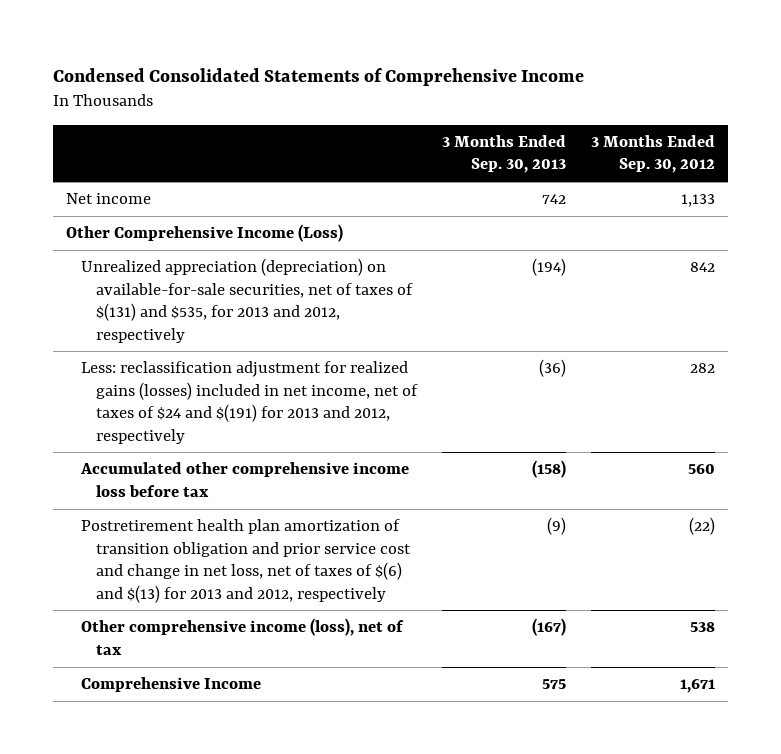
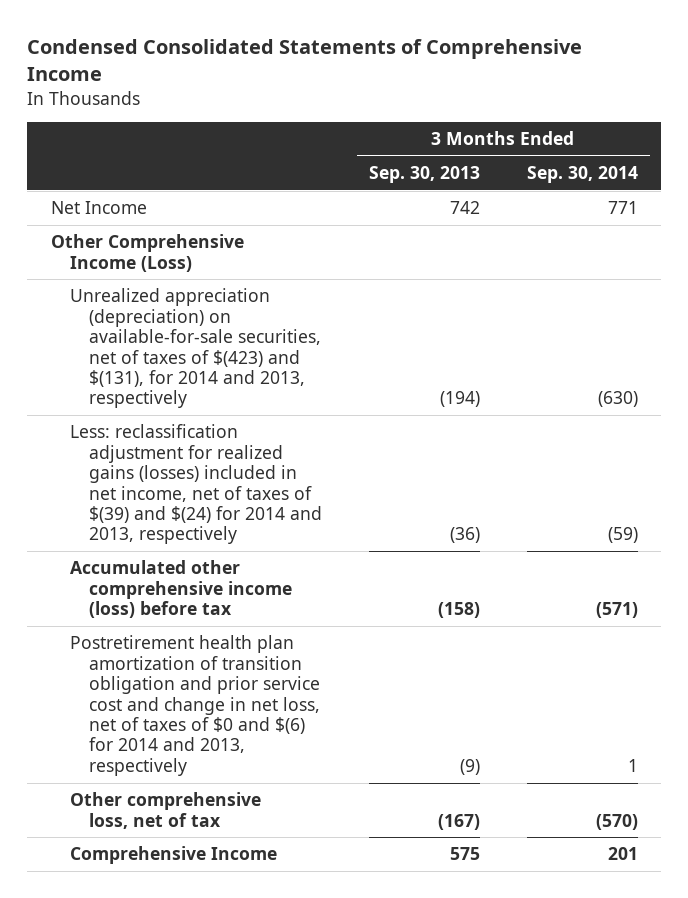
[591,134,716,174] 3 Months Ended Sep. 30, 2012 -> none
none -> [526,166,638,184] Sep. 30, 2014
[65,193,151,205] Net income -> [50,201,147,215] Net Income
[80,258,413,343] Unrealized appreciation (depreciation) on available-for-sale securities, net of taxes of $(131) and $535, for 2013 and 2012, respectively -> [69,288,322,409] Unrealized appreciation (depreciation) on available-for-sale securities, net of taxes of $(423) and $(131), for 2014 and 2013, respectively
[80,361,418,444] Less: reclassification adjustment for realized gains (losses) included in net income, net of taxes of $24 and $(191) for 2013 and 2012, respectively -> [69,424,323,545] Less: reclassification adjustment for realized gains (losses) included in net income, net of taxes of $(39) and $(24) for 2014 and 2013, respectively
[79,462,409,497] Accumulated other comprehensive income loss before tax -> [69,560,293,619] Accumulated other comprehensive income (loss) before tax
[80,519,411,603] Postretirement health plan amortization of transition obligation and prior service cost and change in net loss, net of taxes of $(6) and $(13) for 2013 and 2012, respectively -> [69,635,321,776] Postretirement health plan amortization of transition obligation and prior service cost and change in net loss, net of taxes of $0 and $(6) for 2014 and 2013, respectively
[80,618,404,655] Other comprehensive income (loss), net of tax -> [69,792,261,829] Other comprehensive loss, net of tax

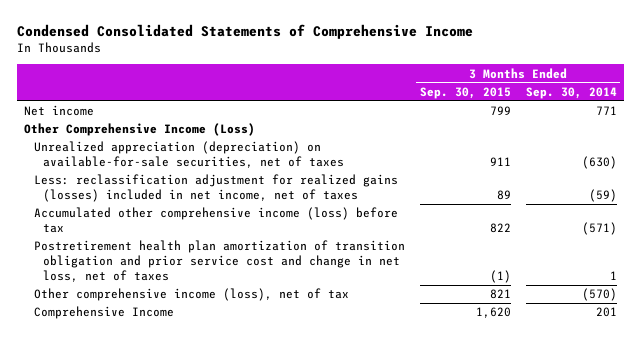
[369,166,481,184] Sep. 30, 2013 -> none
none -> [419,86,511,99] Sep. 30, 2015
[50,201,147,215] Net Income -> [24,105,95,117] Net income
[69,288,322,409] Unrealized appreciation (depreciation) on available-for-sale securities, net of taxes of $(423) and $(131), for 2014 and 2013, respectively -> [33,141,344,169] Unrealized appreciation (depreciation) on available-for-sale securities, net of taxes
[69,424,323,545] Less: reclassification adjustment for realized gains (losses) included in net income, net of taxes of $(39) and $(24) for 2014 and 2013, respectively -> [33,174,398,203] Less: reclassification adjustment for realized gains (losses) included in net income, net of taxes
[69,635,321,776] Postretirement health plan amortization of transition obligation and prior service cost and change in net loss, net of taxes of $0 and $(6) for 2014 and 2013, respectively -> [33,240,405,282] Postretirement health plan amortization of transition obligation and prior service cost and change in net loss, net of taxes
[69,792,261,829] Other comprehensive loss, net of tax -> [33,288,349,302] Other comprehensive income (loss), net of tax

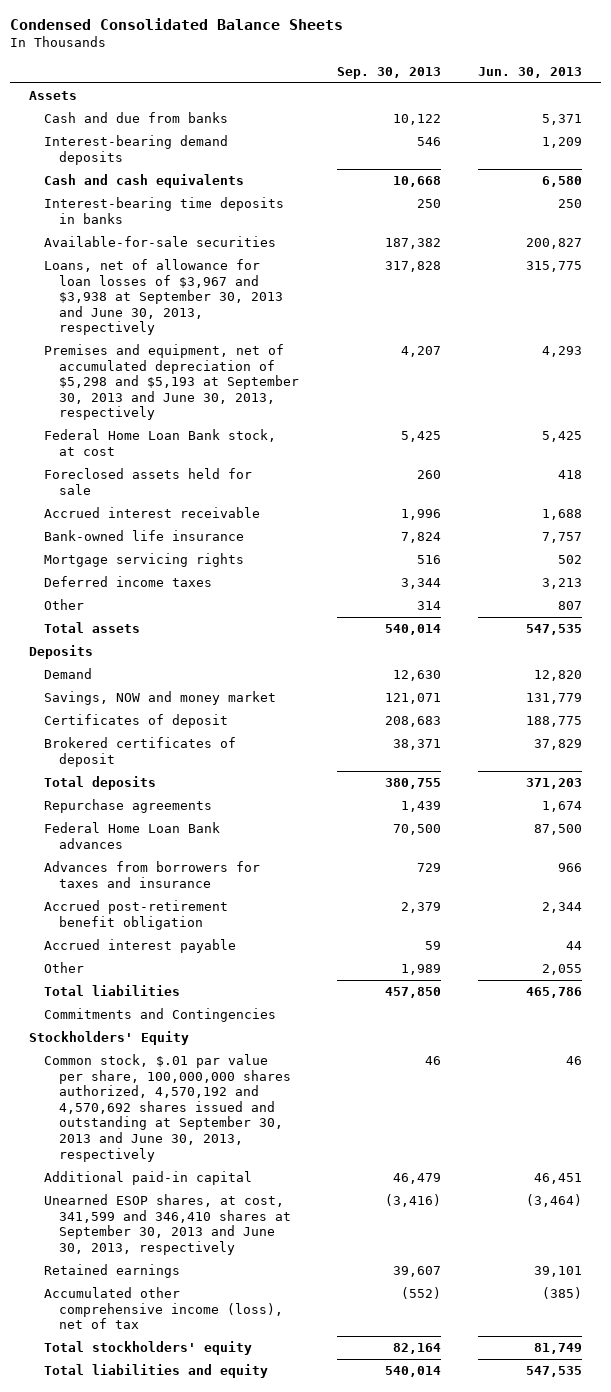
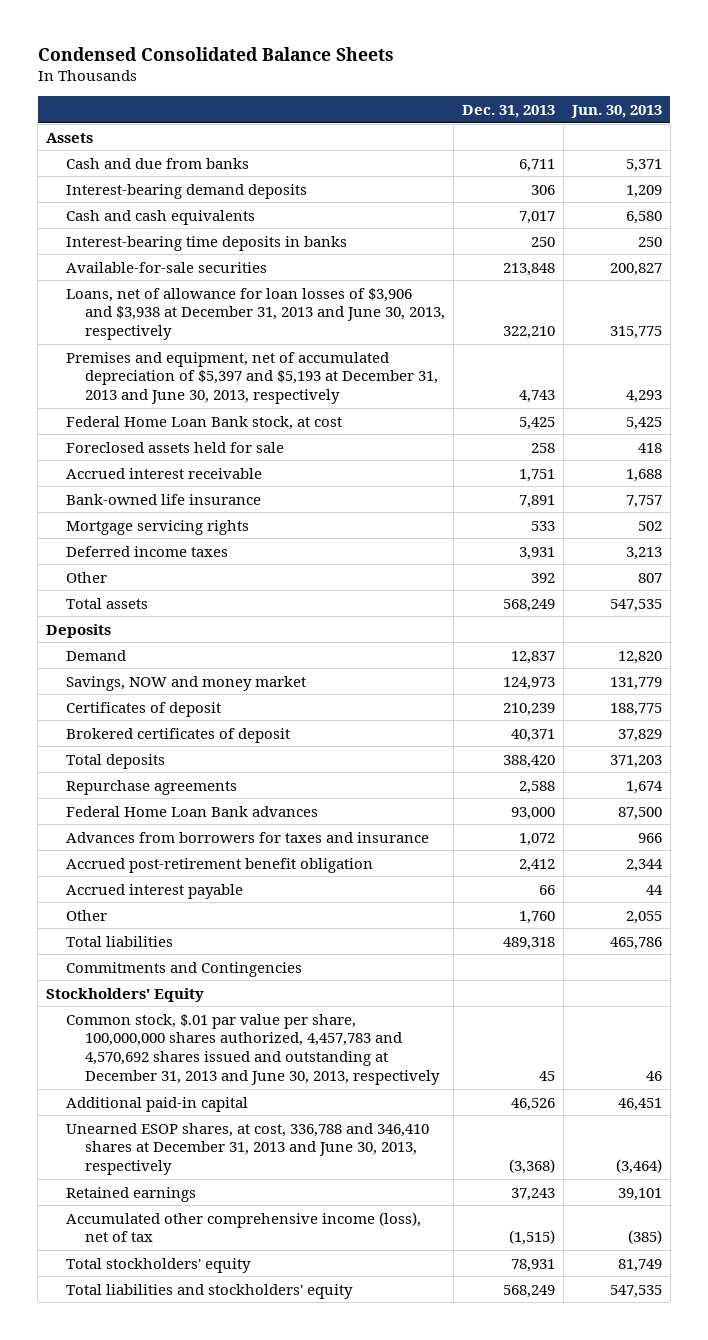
[336,66,441,79] Sep. 30, 2013 -> none
none -> [462,105,556,119] Dec. 31, 2013
[44,259,283,336] Loans, net of allowance for loan losses of $3,967 and $3,938 at September 30, 2013 and June 30, 2013, respectively -> [65,287,446,341] Loans, net of allowance for loan losses of $3,906 and $3,938 at December 31, 2013 and June 30, 2013, respectively
[44,344,299,421] Premises and equipment, net of accumulated depreciation of $5,298 and $5,193 at September 30, 2013 and June 30, 2013, respectively -> [65,351,439,405] Premises and equipment, net of accumulated depreciation of $5,397 and $5,193 at December 31, 2013 and June 30, 2013, respectively
[44,1054,291,1162] Common stock, $.01 par value per share, 100,000,000 shares authorized, 4,570,192 and 4,570,692 shares issued and outstanding at September 30, 2013 and June 30, 2013, respectively -> [65,1013,441,1086] Common stock, $.01 par value per share, 100,000,000 shares authorized, 4,457,783 and 4,570,692 shares issued and outstanding at December 31, 2013 and June 30, 2013, respectively
[44,1194,291,1255] Unearned ESOP shares, at cost, 341,599 and 346,410 shares at September 30, 2013 and June 30, 2013, respectively -> [65,1122,429,1176] Unearned ESOP shares, at cost, 336,788 and 346,410 shares at December 31, 2013 and June 30, 2013, respectively
[44,1364,269,1379] Total liabilities and equity -> [65,1283,353,1299] Total liabilities and stockholders' equity

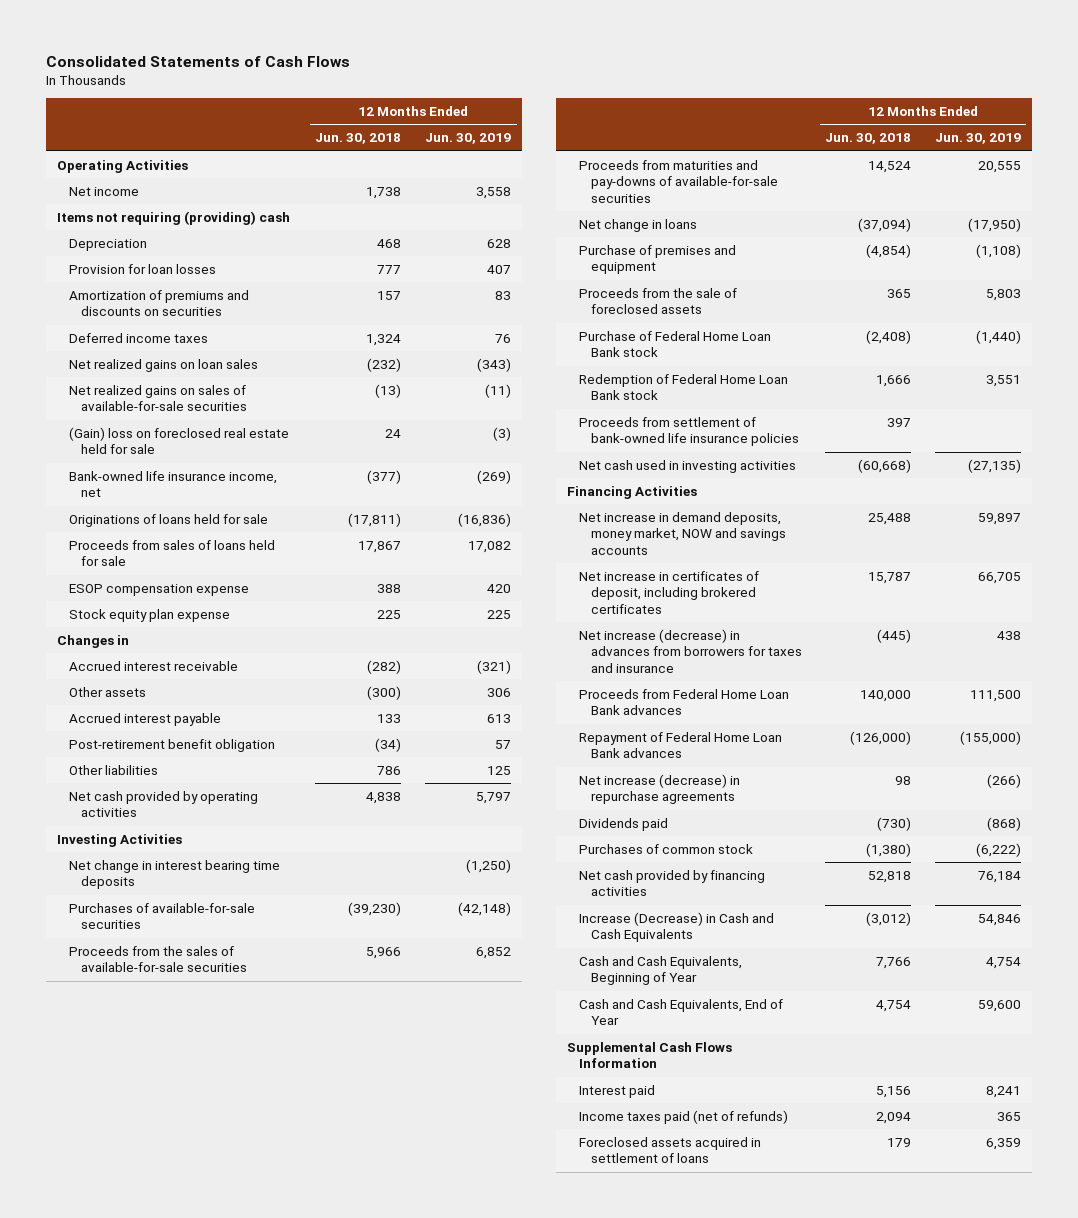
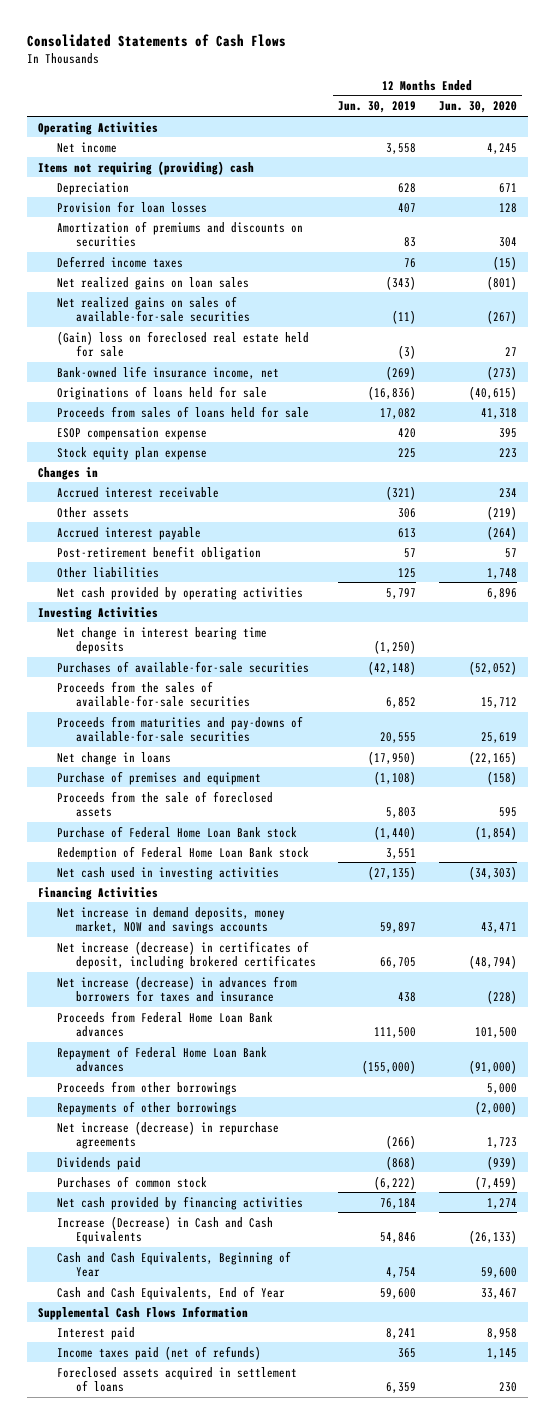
[315,133,402,145] Jun. 30, 2018 -> none
none -> [438,101,517,114] Jun. 30, 2020
[579,416,800,447] Proceeds from settlement of bank-owned life insurance policies -> none
[579,570,760,614] Net increase in certificates of deposit, including brokered certificates -> [56,940,316,970] Net increase (decrease) in certificates of deposit, including brokered certificates
none -> [56,1080,237,1095] Proceeds from other borrowings
none -> [56,1100,237,1115] Repayments of other borrowings

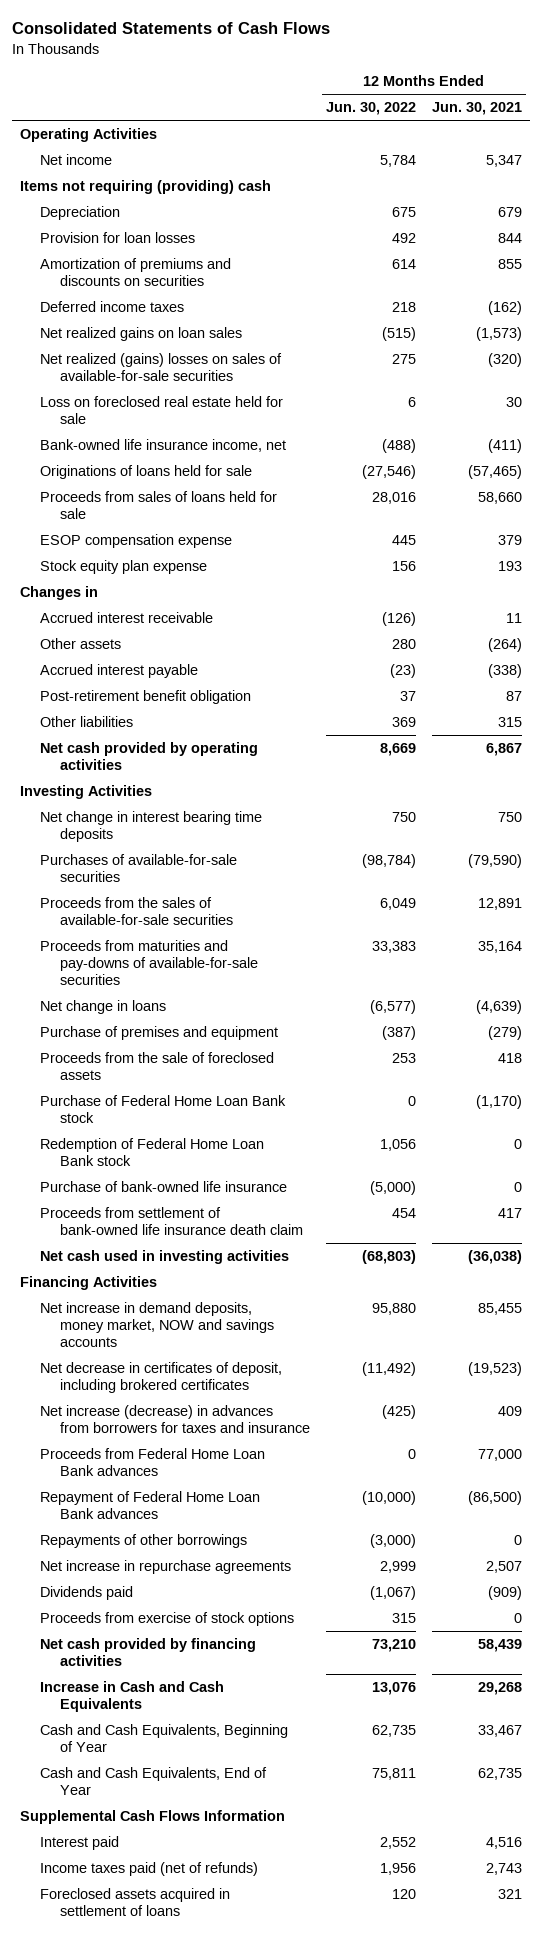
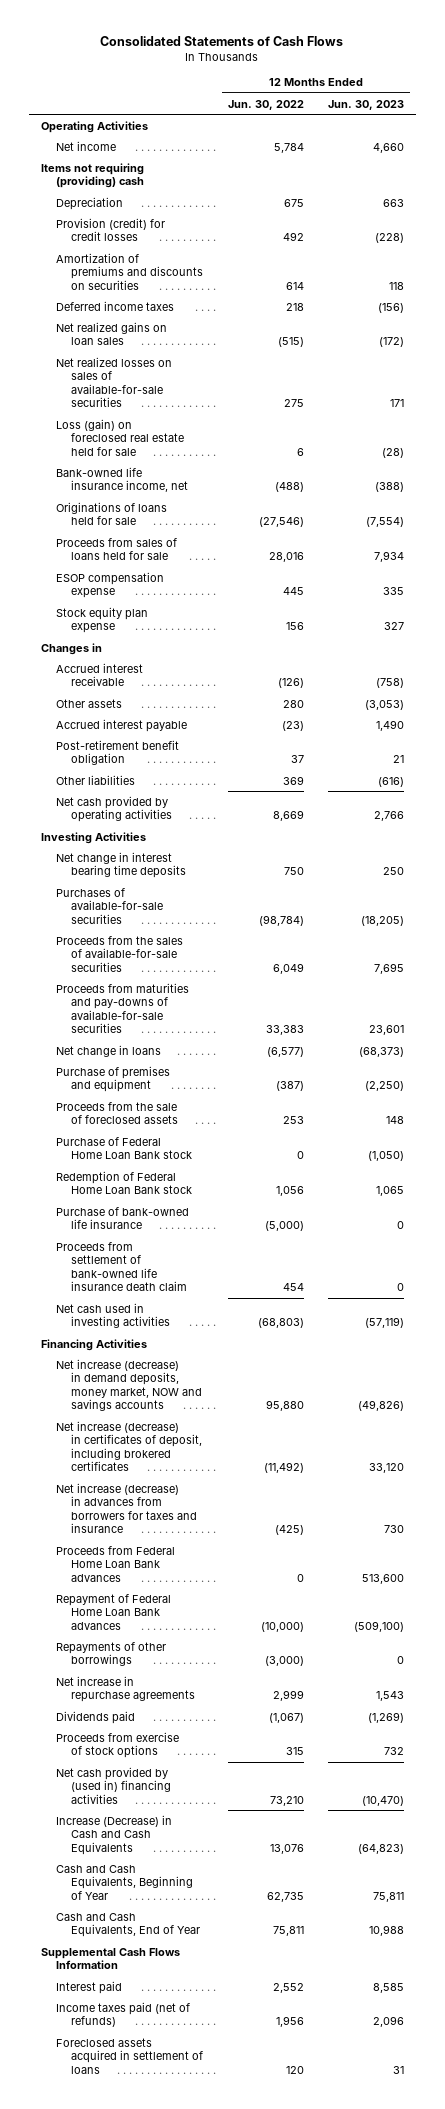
[432,102,523,116] Jun. 30, 2021 -> none
none -> [328,99,405,110] Jun. 30, 2023
[40,231,196,243] Provision for loan losses -> [56,217,166,242] Provision (credit) for credit losses
[40,352,283,382] Net realized (gains) losses on sales of available-for-sale securities -> [56,356,173,408] Net realized losses on sales of available-for-sale securities
[40,395,284,425] Loss on foreclosed real estate held for sale -> [56,418,185,456] Loss (gain) on foreclosed real estate held for sale
[40,1301,275,1348] Net increase in demand deposits, money market, NOW and savings accounts -> [56,1358,203,1412] Net increase (decrease) in demand deposits, money market, NOW and savings accounts
[40,1361,283,1394] Net decrease in certificates of deposit, including brokered certificates -> [56,1420,203,1472] Net increase (decrease) in certificates of deposit, including brokered certificates
[40,1637,257,1667] Net cash provided by financing activities -> [56,1766,172,1804] Net cash provided by (used in) financing activities
[40,1680,225,1713] Increase in Cash and Cash Equivalents -> [56,1814,173,1855] Increase (Decrease) in Cash and Cash Equivalents

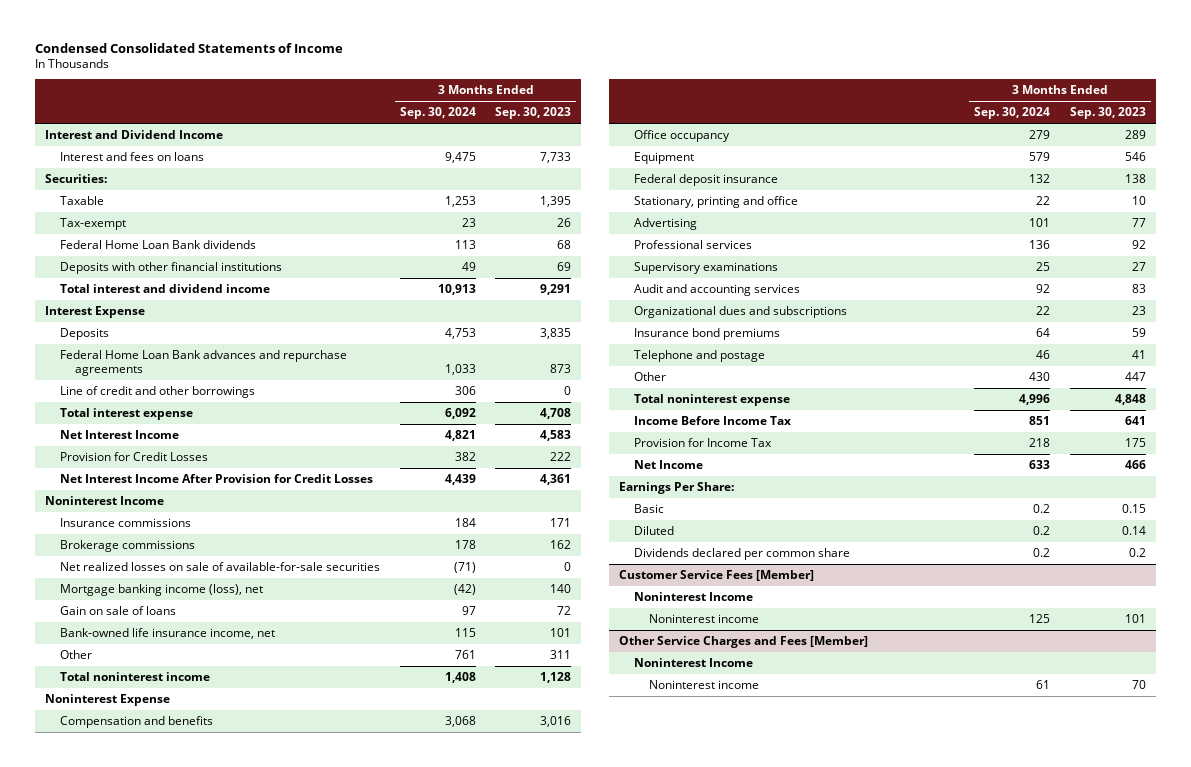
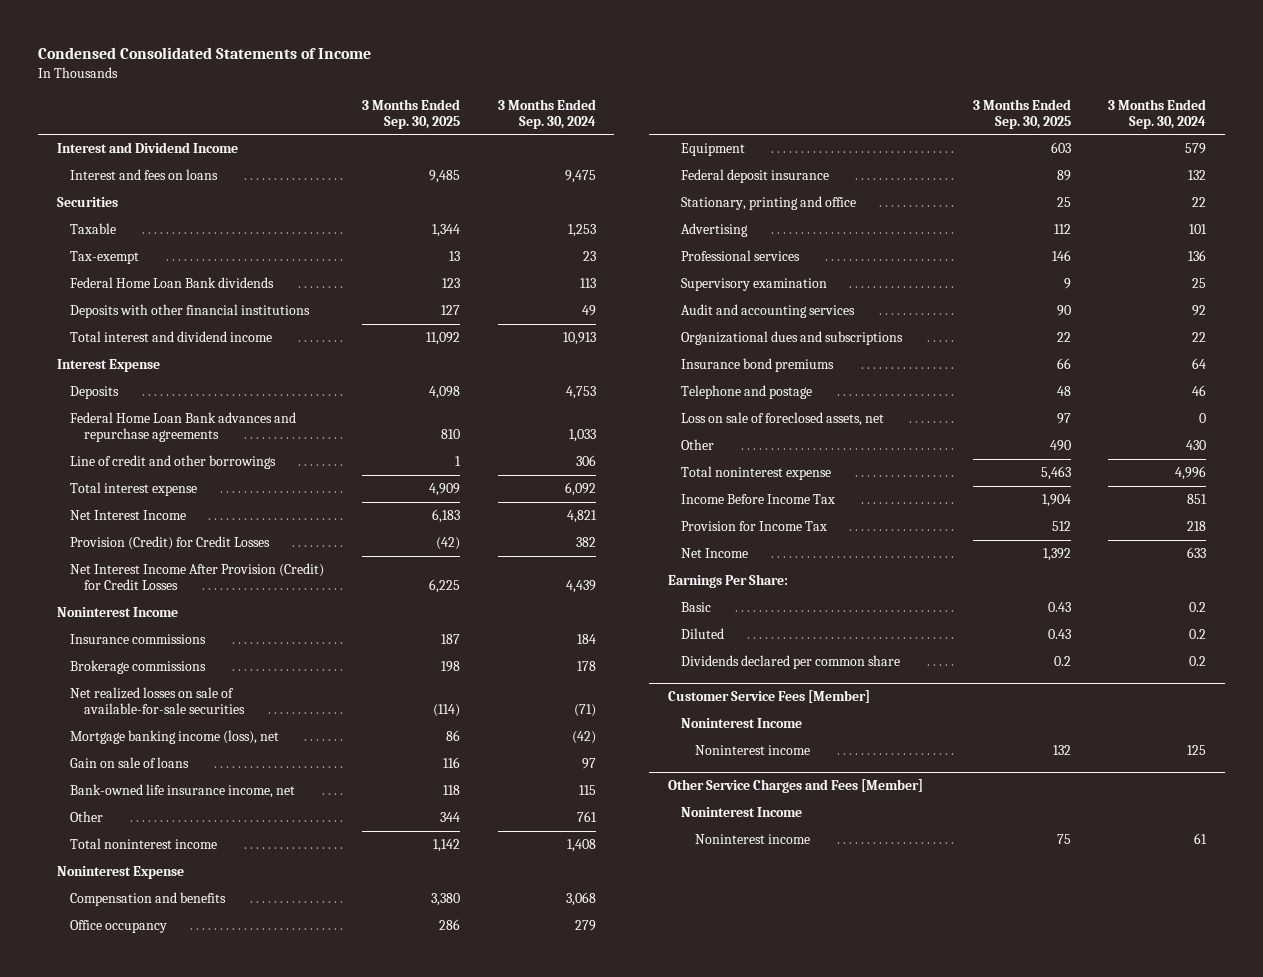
[495,107,572,120] Sep. 30, 2023 -> none
none -> [361,98,460,129] 3 Months Ended Sep. 30, 2025
[44,174,107,184] Securities: -> [56,197,118,208] Securities
[59,452,208,462] Provision for Credit Losses -> [70,536,271,551] Provision (Credit) for Credit Losses
[59,474,373,484] Net Interest Income After Provision for Credit Losses -> [70,563,325,591] Net Interest Income After Provision (Credit) for Credit Losses
[634,262,779,275] Supervisory examinations -> [681,278,828,292] Supervisory examination
none -> [681,412,885,427] Loss on sale of foreclosed assets, net

